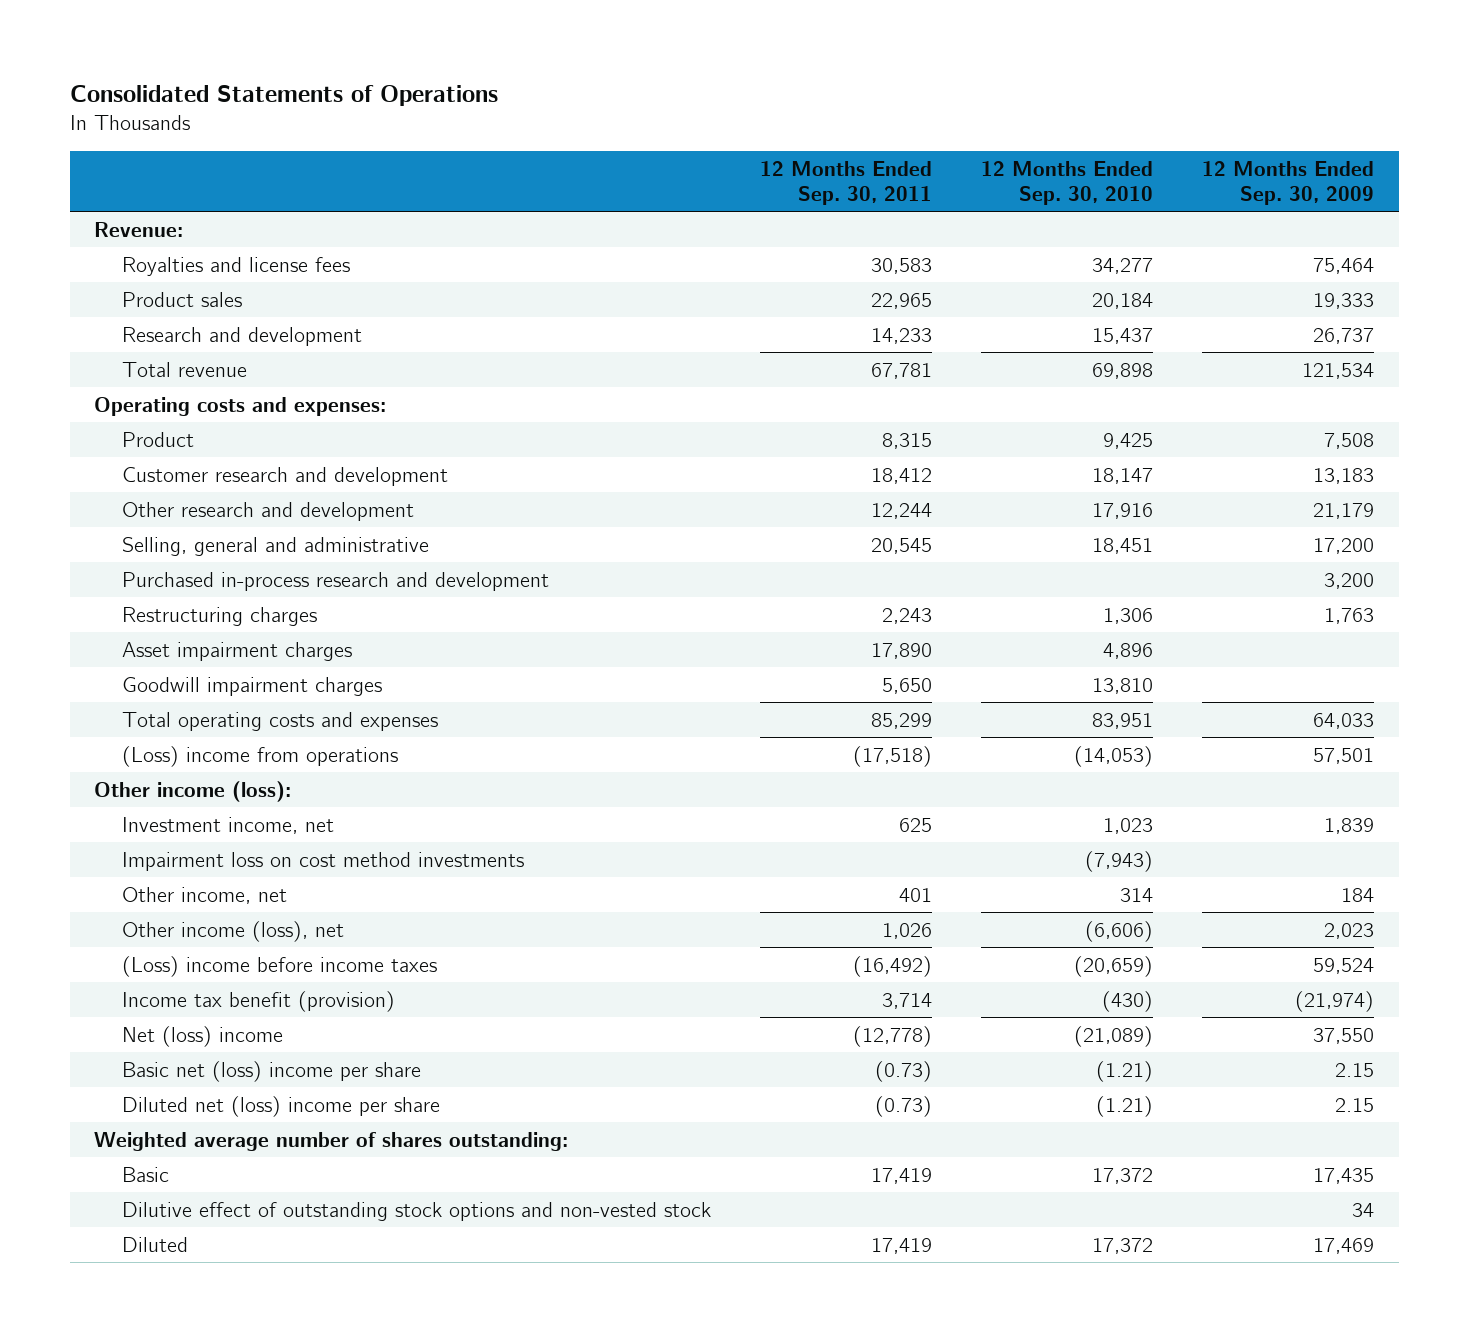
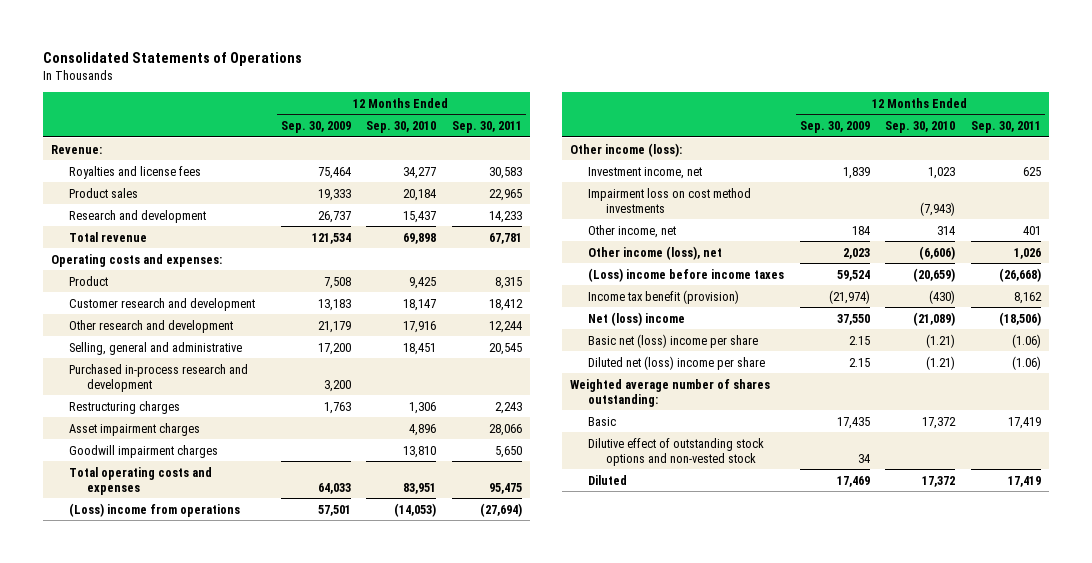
[871,642,933,659] 17,890 -> [489,423,523,436] 28,066
[871,712,933,729] 85,299 -> [489,482,523,494] 95,475
[853,745,933,767] (17,518) -> [480,502,523,517] (27,694)
[853,955,933,977] (16,492) -> [999,267,1042,282] (26,668)
[882,992,933,1009] 3,714 -> [1014,291,1043,304] 8,162
[853,1025,933,1047] (12,778) -> [999,311,1042,326] (18,506)
[875,1060,933,1082] (0.73) -> [1012,333,1042,348] (1.06)
[875,1095,933,1117] (0.73) -> [1012,355,1042,370] (1.06)

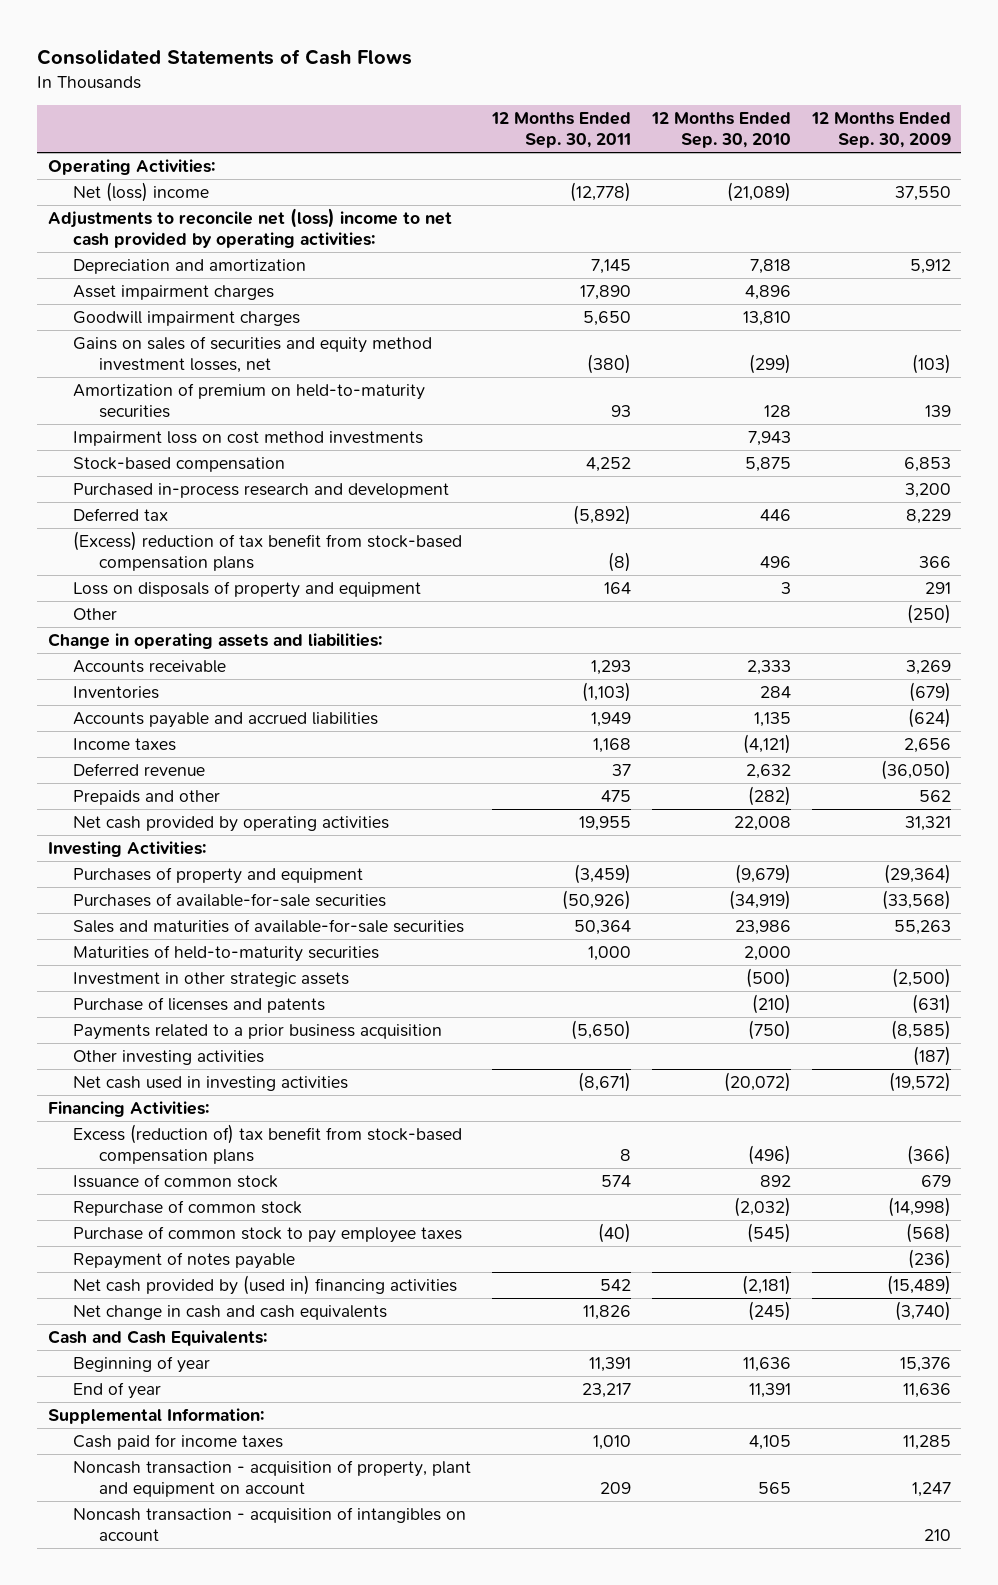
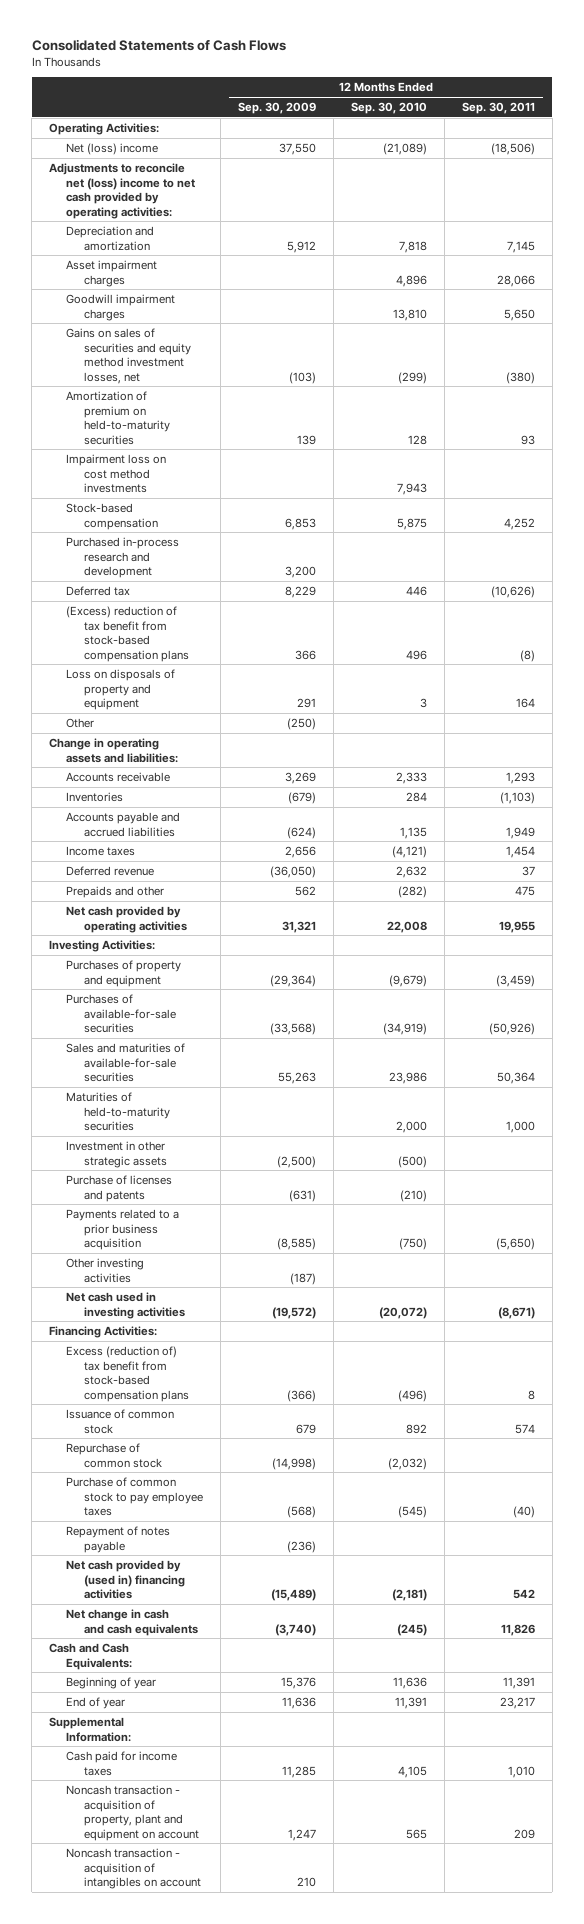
[569,181,631,202] (12,778) -> [490,143,535,156] (18,506)
[579,284,631,300] 17,890 -> [496,274,535,287] 28,066
[572,504,631,525] (5,892) -> [490,586,535,599] (10,626)
[592,737,631,753] 1,168 -> [505,846,535,859] 1,454

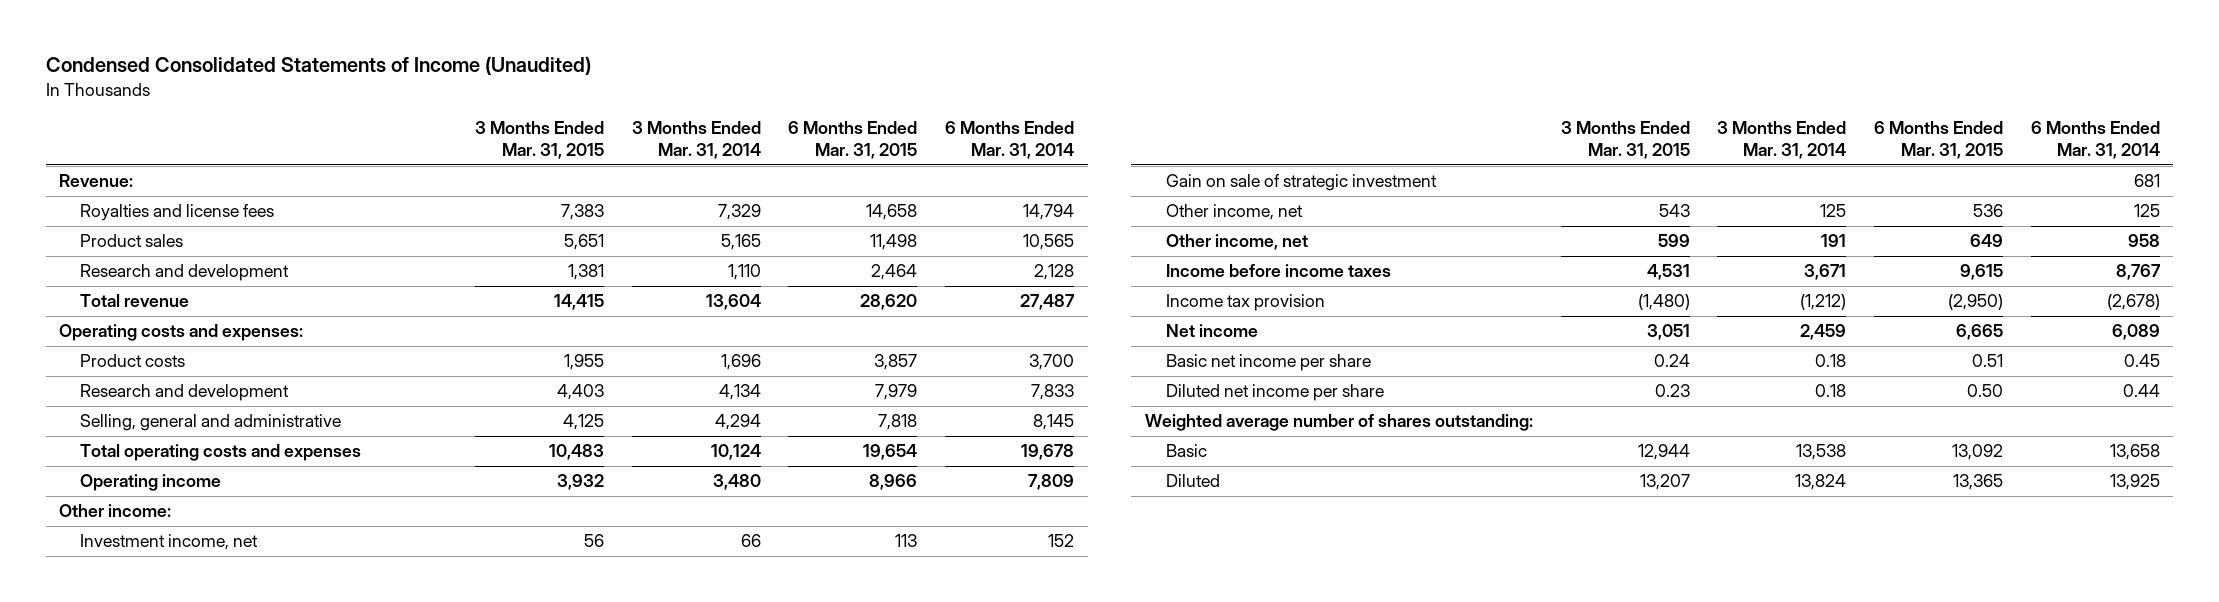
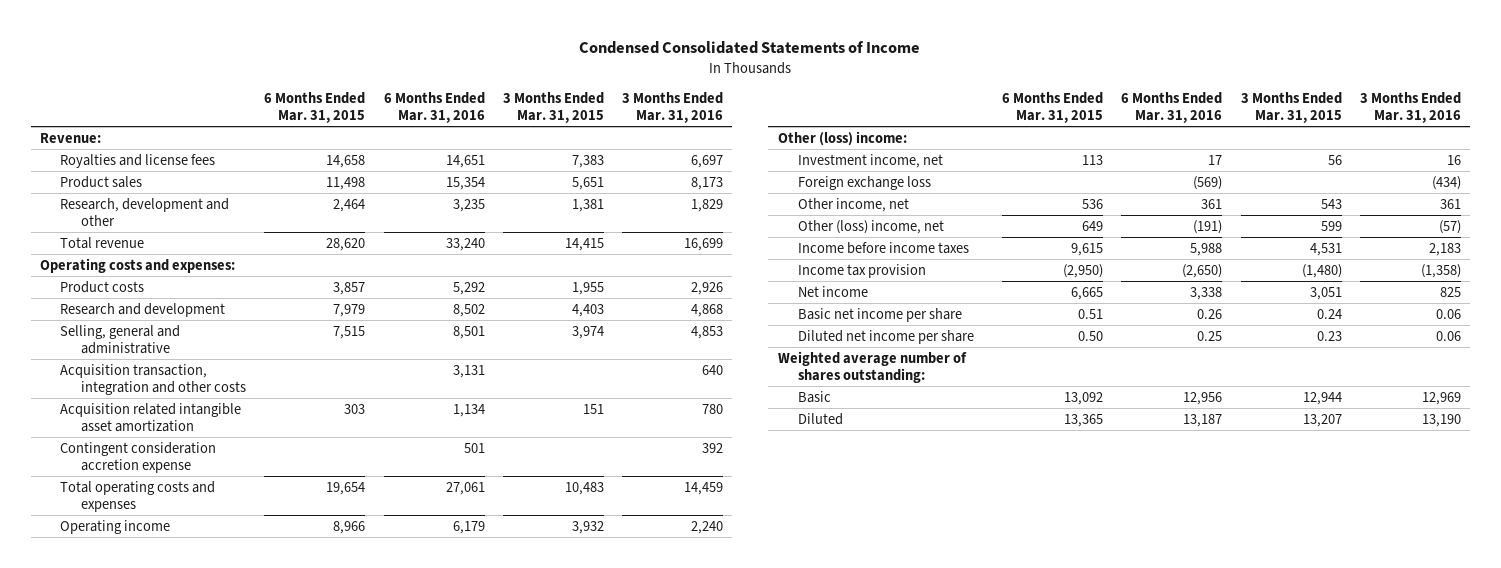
[45,56,591,76] Condensed Consolidated Statements of Income (Unaudited) -> [579,41,921,55] Condensed Consolidated Statements of Income
[631,121,761,160] 3 Months Ended Mar. 31, 2014 -> none
[945,121,1075,160] 6 Months Ended Mar. 31, 2014 -> none
none -> [383,91,485,124] 6 Months Ended Mar. 31, 2016
none -> [622,91,724,124] 3 Months Ended Mar. 31, 2016
[80,264,290,282] Research and development -> [60,197,230,226] Research, development and other
[563,414,605,431] 4,125 -> [571,325,604,339] 3,974
[878,414,918,431] 7,818 -> [333,325,366,339] 7,515
none -> [60,363,247,395] Acquisition transaction, integration and other costs
none -> [60,402,242,432] Acquisition related intangible asset amortization
none -> [60,441,217,473] Contingent consideration accretion expense
[59,504,172,518] Other income: -> [777,130,907,146] Other (loss) income:
[1165,174,1437,192] Gain on sale of strategic investment -> none
none -> [798,175,932,190] Foreign exchange loss
[1165,234,1308,251] Other income, net -> [798,219,945,234] Other (loss) income, net

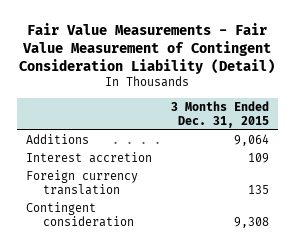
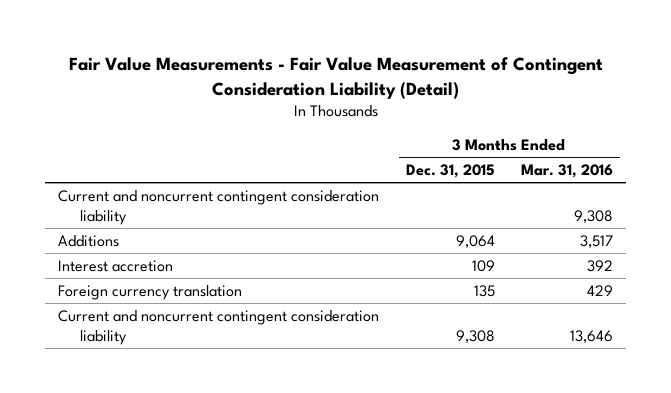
none -> [521,164,614,179] Mar. 31, 2016
none -> [57,189,379,226] Current and noncurrent contingent consideration liability
[25,201,135,228] Contingent consideration -> [57,309,379,346] Current and noncurrent contingent consideration liability

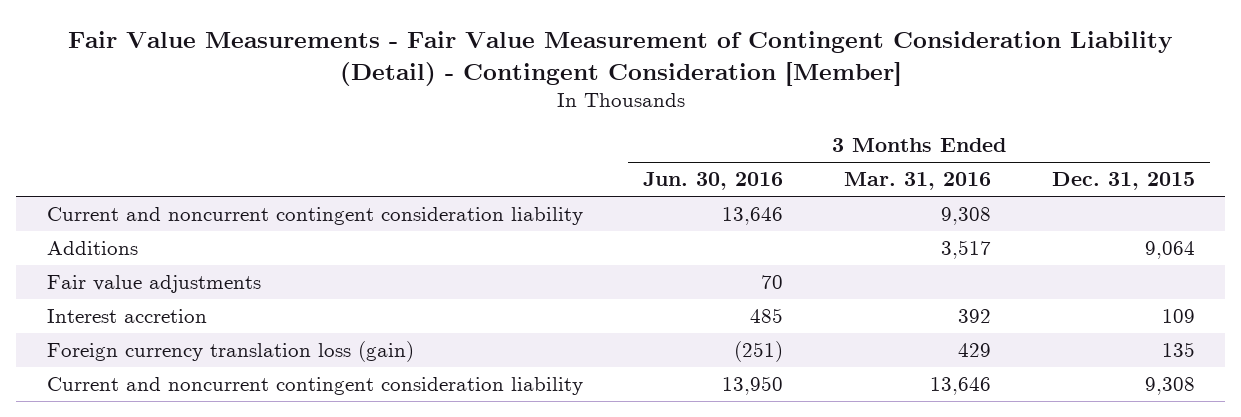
[68,56,603,99] Fair Value Measurements - Fair Value Measurement of Contingent Consideration Liability (Detail) -> [67,31,1173,86] Fair Value Measurements - Fair Value Measurement of Contingent Consideration Liability (Detail) - Contingent Consideration [Member]
none -> [643,172,784,191] Jun. 30, 2016
none -> [46,275,261,294] Fair value adjustments
[57,284,242,300] Foreign currency translation -> [46,341,414,363] Foreign currency translation loss (gain)

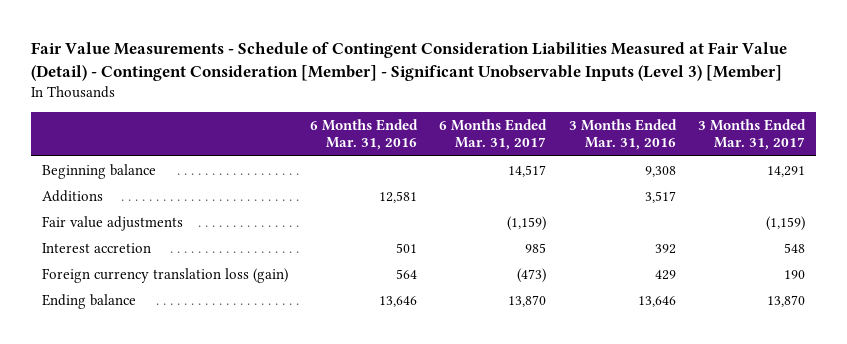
[67,31,1173,86] Fair Value Measurements - Fair Value Measurement of Contingent Consideration Liability (Detail) - Contingent Consideration [Member] -> [30,41,787,81] Fair Value Measurements - Schedule of Contingent Consideration Liabilities Measured at Fair Value (Detail) - Contingent Consideration [Member] - Significant Unobservable Inputs (Level 3) [Member]
[643,172,784,191] Jun. 30, 2016 -> none
[1051,172,1195,191] Dec. 31, 2015 -> none
none -> [310,118,419,151] 6 Months Ended Mar. 31, 2016
none -> [439,118,548,151] 6 Months Ended Mar. 31, 2017
none -> [697,118,806,151] 3 Months Ended Mar. 31, 2017
[46,207,583,226] Current and noncurrent contingent consideration liability -> [41,163,156,179] Beginning balance
[46,377,583,396] Current and noncurrent contingent consideration liability -> [41,293,136,309] Ending balance

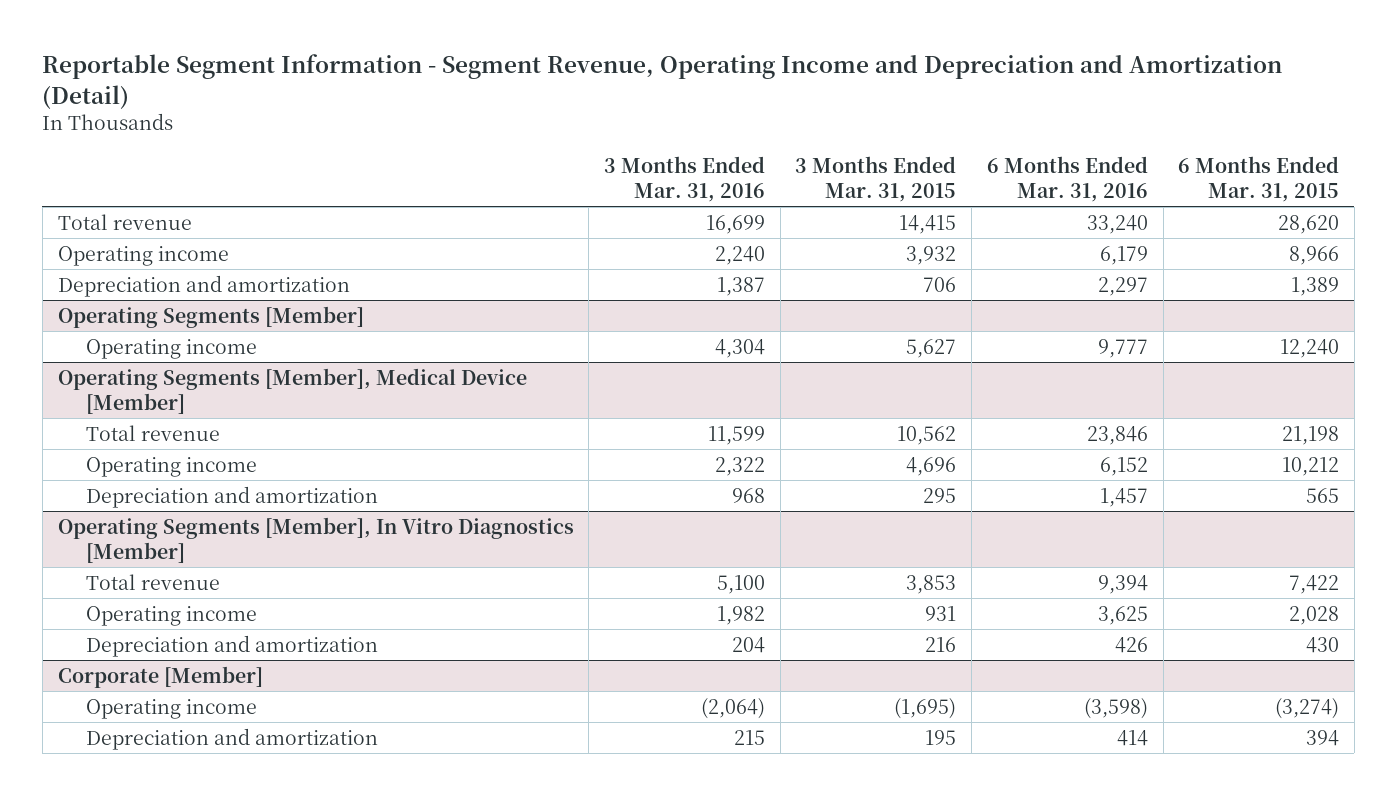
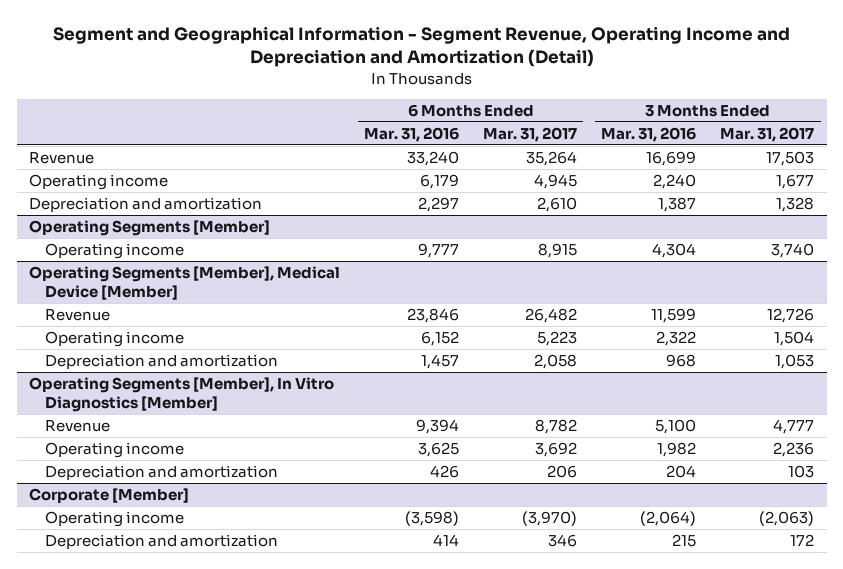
[42,54,1283,109] Reportable Segment Information - Segment Revenue, Operating Income and Depreciation and Amortization (Detail) -> [52,26,790,68] Segment and Geographical Information - Segment Revenue, Operating Income and Depreciation and Amortization (Detail)
[795,155,957,202] 3 Months Ended Mar. 31, 2015 -> none
[1178,155,1340,202] 6 Months Ended Mar. 31, 2015 -> none
none -> [483,126,578,142] Mar. 31, 2017
none -> [720,126,815,142] Mar. 31, 2017
[57,213,192,230] Total revenue -> [28,152,94,165] Revenue
[86,424,221,441] Total revenue -> [45,309,111,322] Revenue
[86,573,221,590] Total revenue -> [45,420,111,433] Revenue

